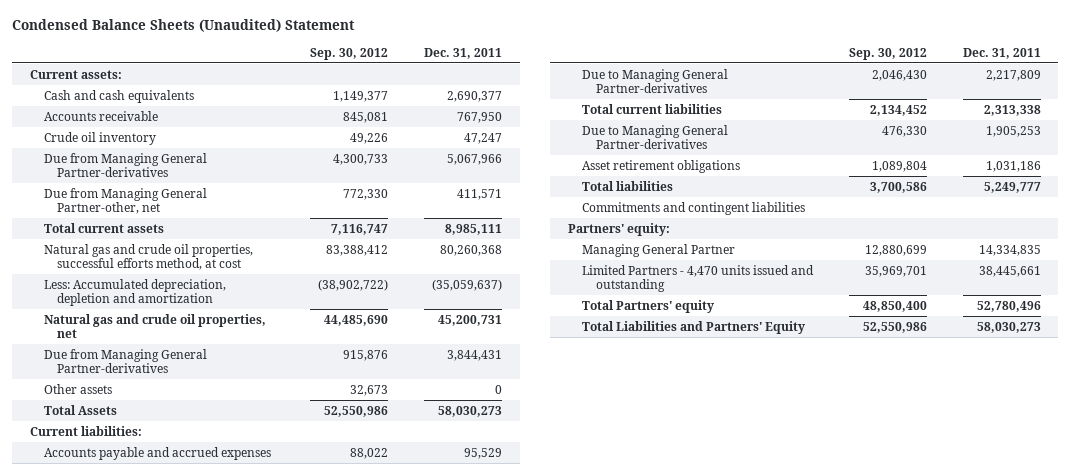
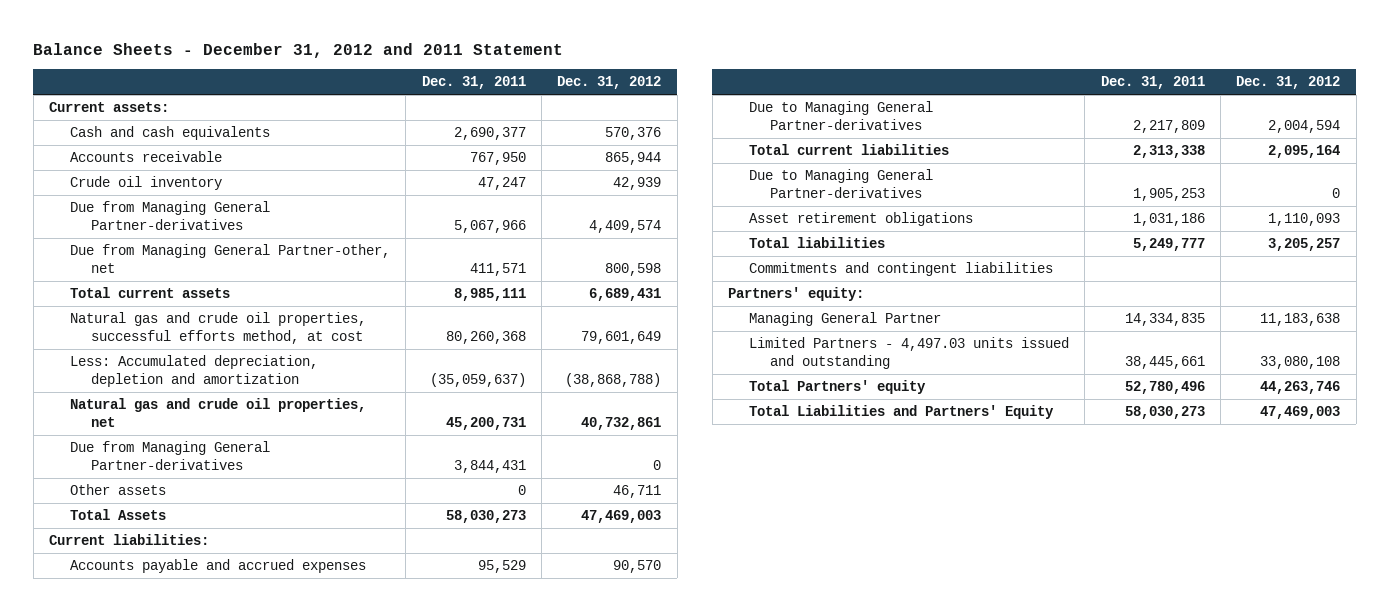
[11,19,355,33] Condensed Balance Sheets (Unaudited) Statement -> [33,43,564,59] Balance Sheets - December 31, 2012 and 2011 Statement
[310,47,389,60] Sep. 30, 2012 -> none
none -> [557,76,662,90] Dec. 31, 2012
[581,264,814,292] Limited Partners - 4,470 units issued and outstanding -> [749,337,1070,369] Limited Partners - 4,497.03 units issued and outstanding

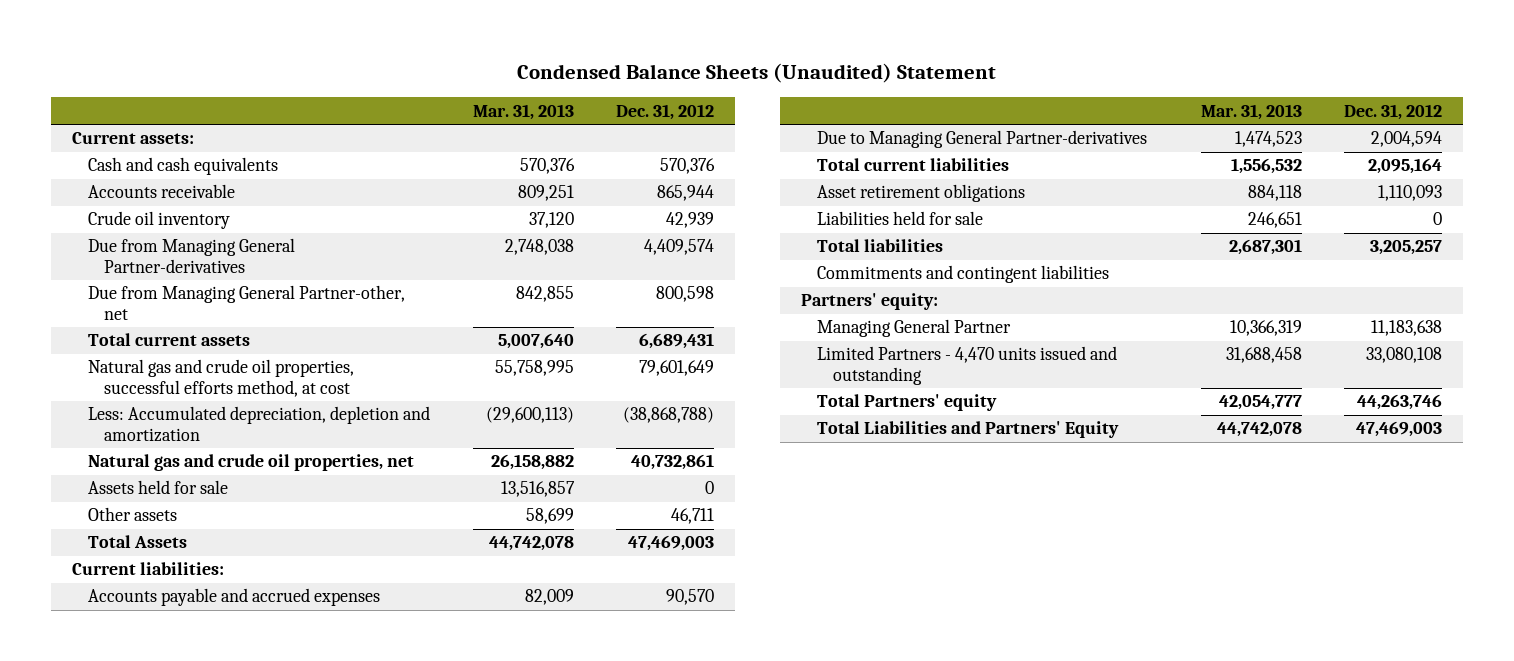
[33,43,564,59] Balance Sheets - December 31, 2012 and 2011 Statement -> [517,63,997,84] Condensed Balance Sheets (Unaudited) Statement
[421,76,526,90] Dec. 31, 2011 -> none
none -> [472,103,574,120] Mar. 31, 2013
[70,441,271,470] Due from Managing General Partner-derivatives -> none
none -> [88,480,229,495] Assets held for sale
[749,169,934,198] Due to Managing General Partner-derivatives -> none
none -> [816,211,983,226] Liabilities held for sale
[749,337,1070,369] Limited Partners - 4,497.03 units issued and outstanding -> [816,346,1117,386] Limited Partners - 4,470 units issued and outstanding

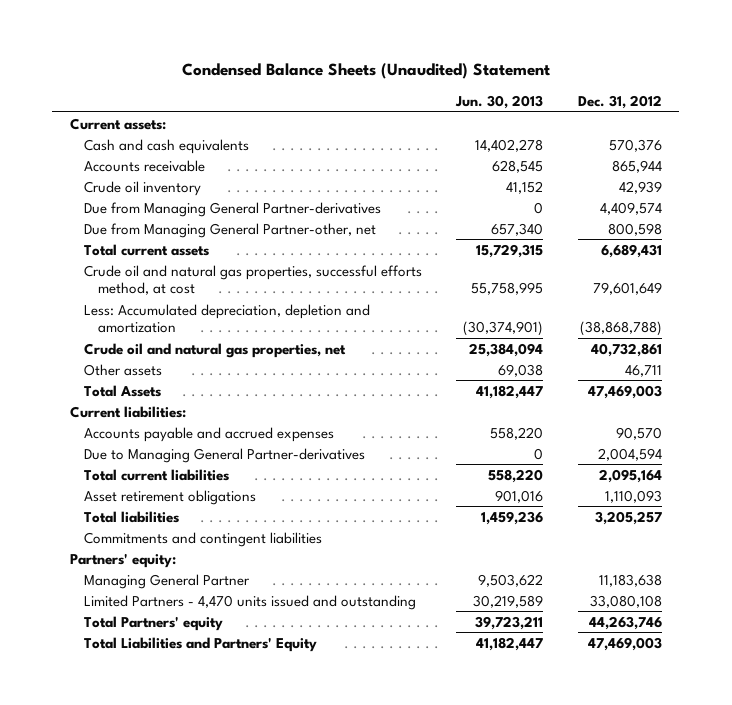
[472,103,574,120] Mar. 31, 2013 -> none
none -> [455,94,544,109] Jun. 30, 2013
[88,359,355,398] Natural gas and crude oil properties, successful efforts method, at cost -> [83,264,422,295] Crude oil and natural gas properties, successful efforts method, at cost
[88,480,229,495] Assets held for sale -> none
[88,454,415,472] Natural gas and crude oil properties, net -> [83,342,346,358] Crude oil and natural gas properties, net
[816,211,983,226] Liabilities held for sale -> none

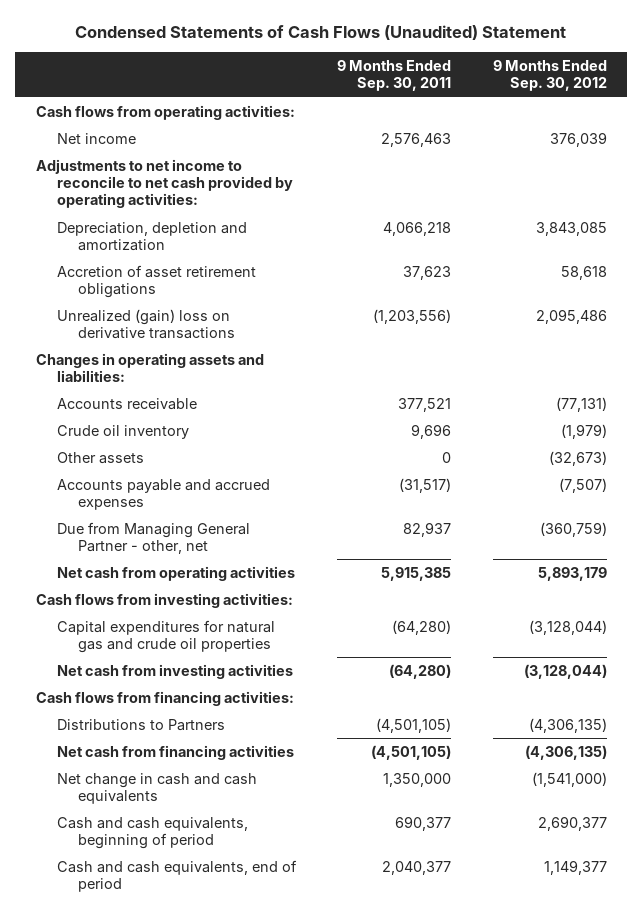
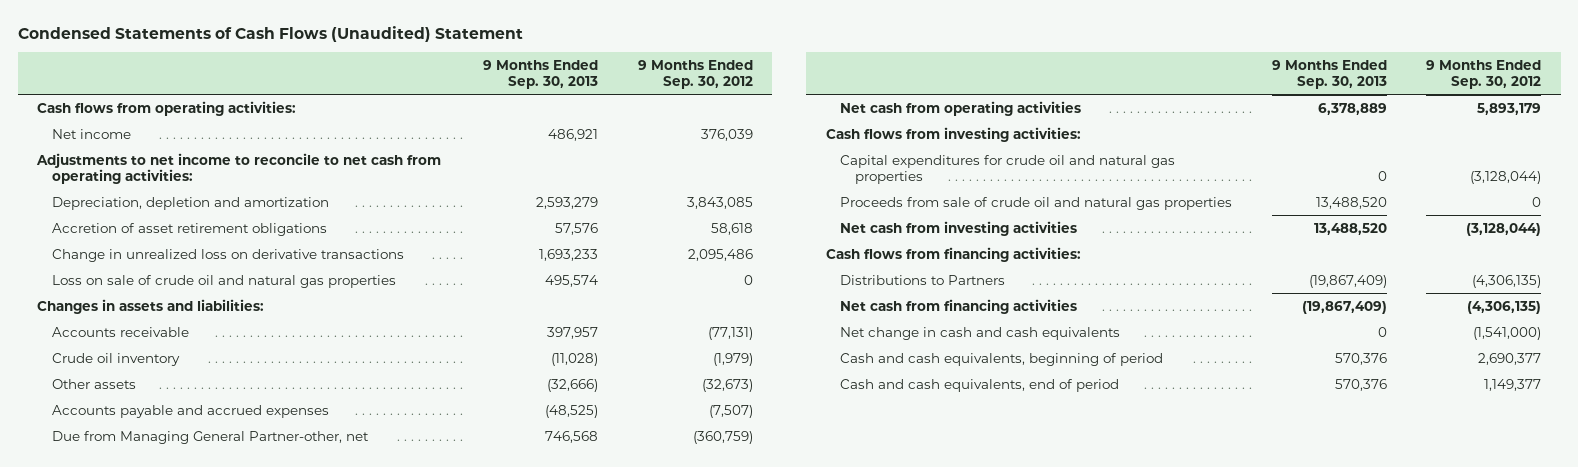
[337,60,452,92] 9 Months Ended Sep. 30, 2011 -> none
none -> [483,59,599,89] 9 Months Ended Sep. 30, 2013
[35,158,294,209] Adjustments to net income to reconcile to net cash provided by operating activities: -> [36,152,442,184] Adjustments to net income to reconcile to net cash from operating activities:
[57,308,236,340] Unrealized (gain) loss on derivative transactions -> [51,248,404,262] Change in unrealized loss on derivative transactions
none -> [51,274,396,288] Loss on sale of crude oil and natural gas properties
[35,352,264,383] Changes in operating assets and liabilities: -> [37,298,265,314] Changes in assets and liabilities:
[57,521,251,555] Due from Managing General Partner - other, net -> [51,430,369,444] Due from Managing General Partner-other, net
[57,619,276,654] Capital expenditures for natural gas and crude oil properties -> [840,154,1176,184] Capital expenditures for crude oil and natural gas properties
none -> [840,196,1233,210] Proceeds from sale of crude oil and natural gas properties

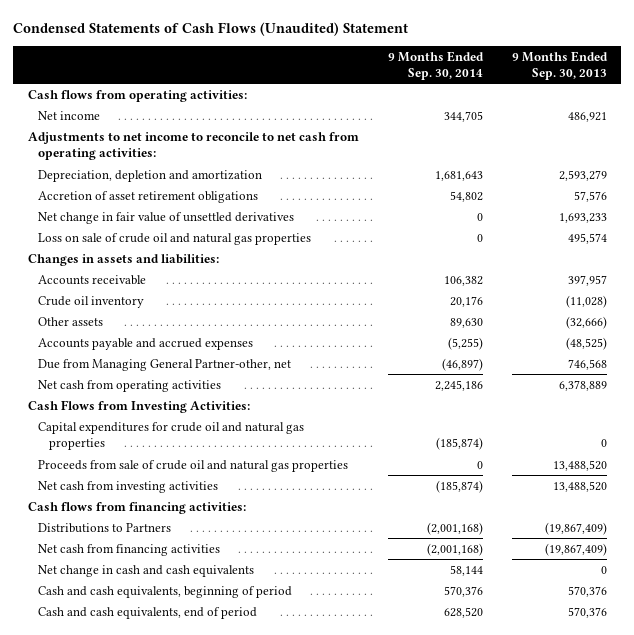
[637,59,753,89] 9 Months Ended Sep. 30, 2012 -> none
none -> [387,50,484,80] 9 Months Ended Sep. 30, 2014
[51,248,404,262] Change in unrealized loss on derivative transactions -> [38,211,295,224] Net change in fair value of unsettled derivatives
[825,126,1081,142] Cash flows from investing activities: -> [27,399,250,413] Cash Flows from Investing Activities:

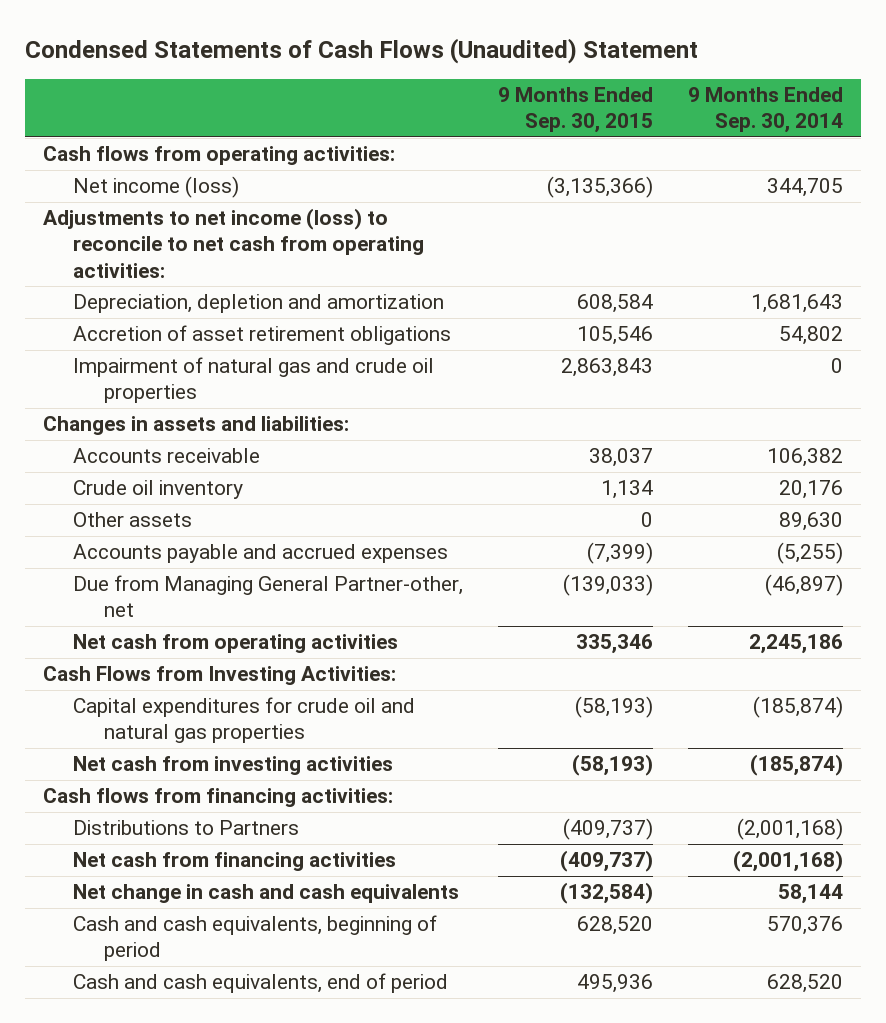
[511,50,608,80] 9 Months Ended Sep. 30, 2013 -> none
none -> [498,87,654,134] 9 Months Ended Sep. 30, 2015
[38,110,101,120] Net income -> [73,176,240,199] Net income (loss)
[27,131,359,161] Adjustments to net income to reconcile to net cash from operating activities: -> [42,208,425,278] Adjustments to net income (loss) to reconcile to net cash from operating activities:
[38,211,295,224] Net change in fair value of unsettled derivatives -> none
[38,232,312,245] Loss on sale of crude oil and natural gas properties -> [73,357,435,404] Impairment of natural gas and crude oil properties
[38,459,349,472] Proceeds from sale of crude oil and natural gas properties -> none

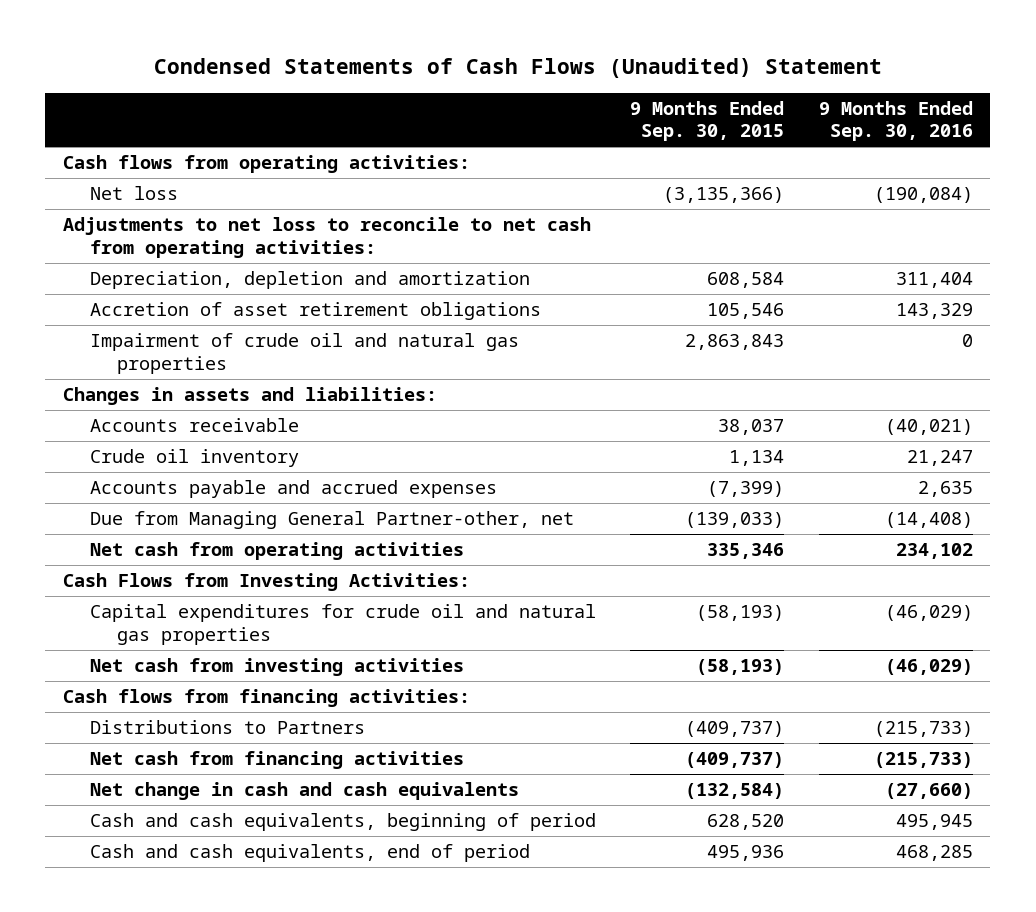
[688,87,844,134] 9 Months Ended Sep. 30, 2014 -> none
none -> [818,100,973,142] 9 Months Ended Sep. 30, 2016
[73,176,240,199] Net income (loss) -> [89,186,178,201] Net loss
[42,208,425,278] Adjustments to net income (loss) to reconcile to net cash from operating activities: -> [62,217,591,258] Adjustments to net loss to reconcile to net cash from operating activities:
[73,357,435,404] Impairment of natural gas and crude oil properties -> [89,333,519,374] Impairment of crude oil and natural gas properties
[73,512,193,528] Other assets -> none

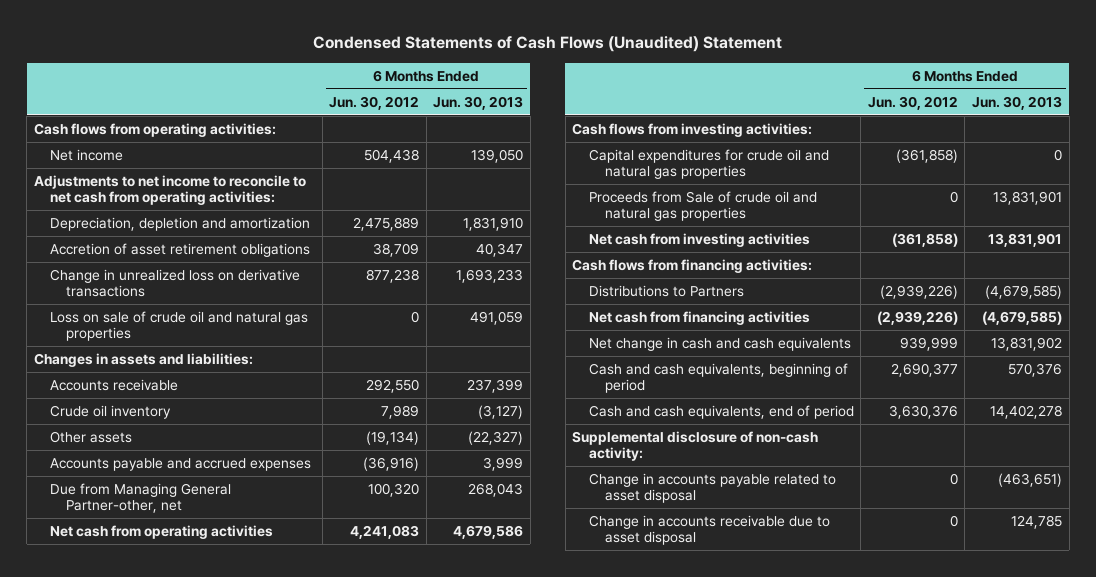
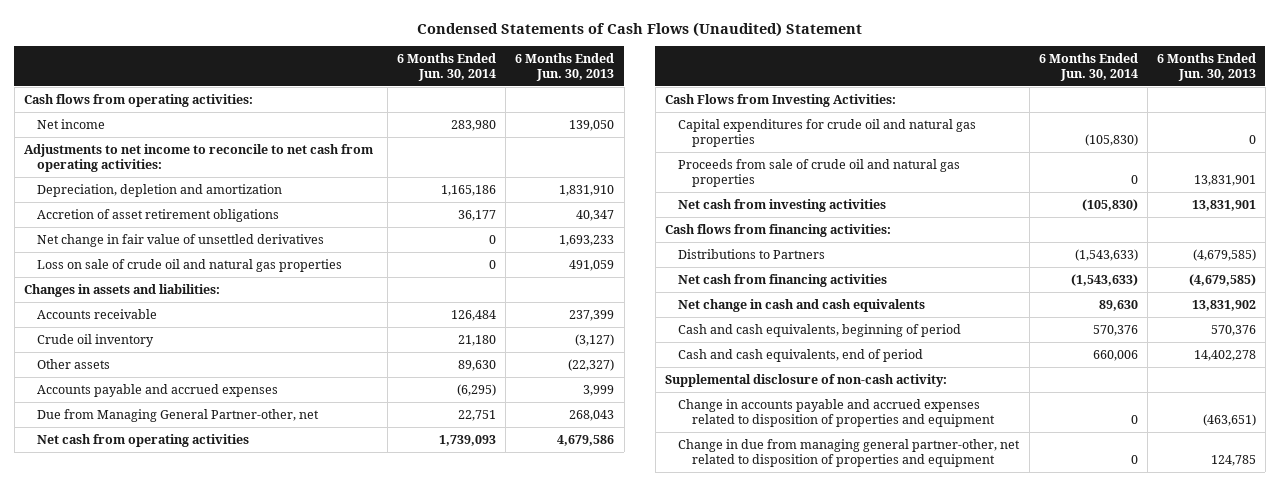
[329,95,420,110] Jun. 30, 2012 -> none
none -> [397,52,497,81] 6 Months Ended Jun. 30, 2014
[50,269,301,298] Change in unrealized loss on derivative transactions -> [37,233,325,247] Net change in fair value of unsettled derivatives
[572,123,813,138] Cash flows from investing activities: -> [665,93,897,107] Cash Flows from Investing Activities:
[588,191,817,222] Proceeds from Sale of crude oil and natural gas properties -> [678,158,961,187] Proceeds from sale of crude oil and natural gas properties
[588,473,836,504] Change in accounts payable related to asset disposal -> [678,398,995,427] Change in accounts payable and accrued expenses related to disposition of properties and equipment
[588,515,830,546] Change in accounts receivable due to asset disposal -> [678,438,1021,467] Change in due from managing general partner-other, net related to disposition of properties and equipment

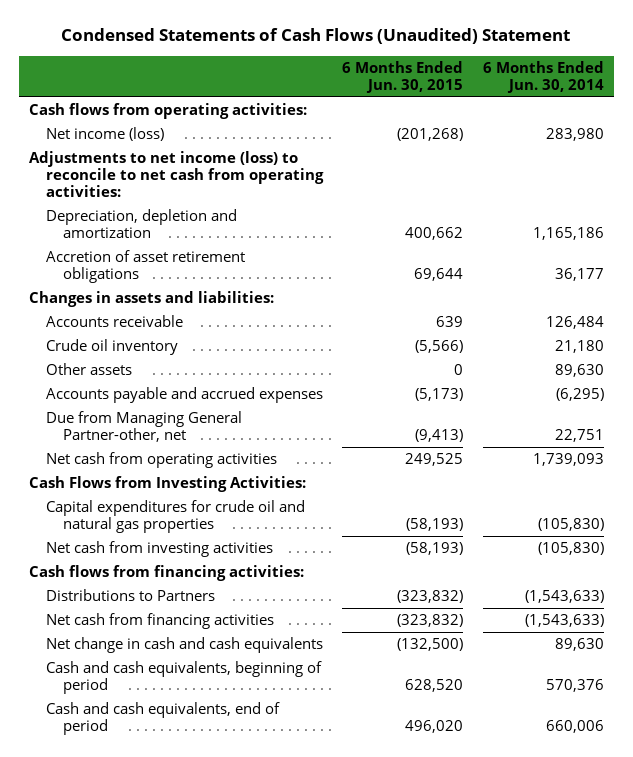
[515,52,615,81] 6 Months Ended Jun. 30, 2013 -> none
none -> [342,60,464,93] 6 Months Ended Jun. 30, 2015
[37,118,106,129] Net income -> [45,127,164,142] Net income (loss)
[23,143,373,172] Adjustments to net income to reconcile to net cash from operating activities: -> [28,151,324,198] Adjustments to net income (loss) to reconcile to net cash from operating activities:
[37,233,325,247] Net change in fair value of unsettled derivatives -> none
[37,258,343,272] Loss on sale of crude oil and natural gas properties -> none
[678,158,961,187] Proceeds from sale of crude oil and natural gas properties -> none
[665,373,948,387] Supplemental disclosure of non-cash activity: -> none
[678,398,995,427] Change in accounts payable and accrued expenses related to disposition of properties and equipment -> none
[678,438,1021,467] Change in due from managing general partner-other, net related to disposition of properties and equipment -> none

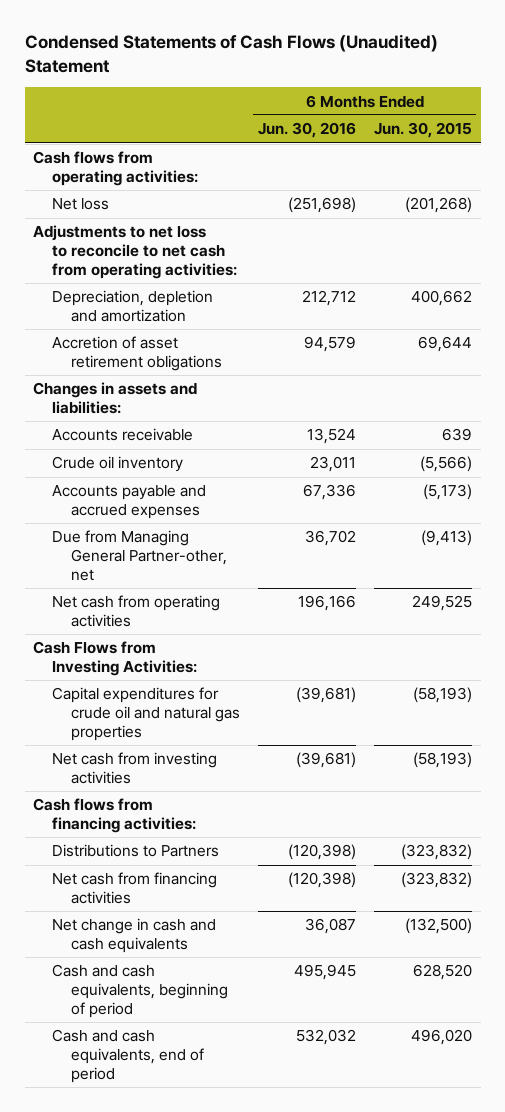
[482,60,604,93] 6 Months Ended Jun. 30, 2014 -> none
none -> [257,122,356,139] Jun. 30, 2016
[45,127,164,142] Net income (loss) -> [52,198,110,211] Net loss
[28,151,324,198] Adjustments to net income (loss) to reconcile to net cash from operating activities: -> [33,225,238,279] Adjustments to net loss to reconcile to net cash from operating activities:
[45,363,132,376] Other assets -> none

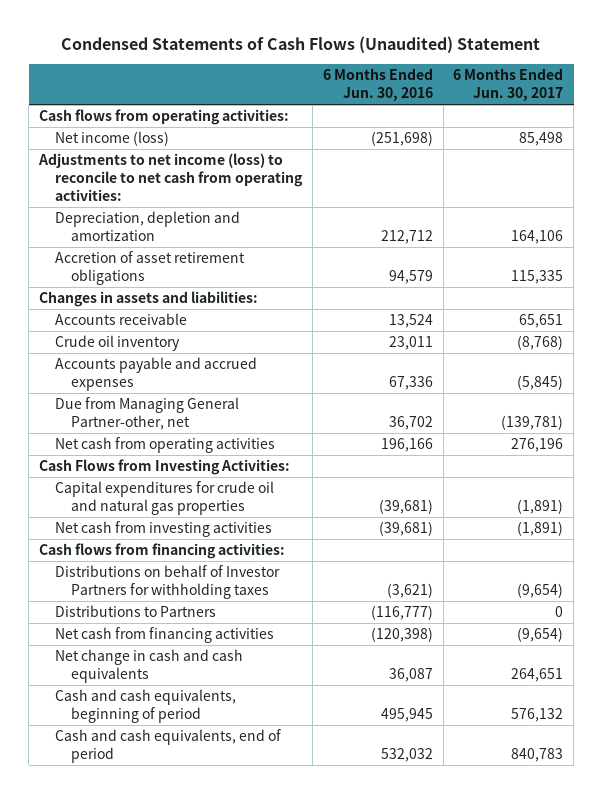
[373,122,472,139] Jun. 30, 2015 -> none
none -> [453,68,564,102] 6 Months Ended Jun. 30, 2017
[52,198,110,211] Net loss -> [55,131,170,147] Net income (loss)
[33,225,238,279] Adjustments to net loss to reconcile to net cash from operating activities: -> [38,153,304,201] Adjustments to net income (loss) to reconcile to net cash from operating activities:
none -> [55,565,281,600] Distributions on behalf of Investor Partners for withholding taxes
[287,844,356,861] (120,398) -> [370,605,433,621] (116,777)

